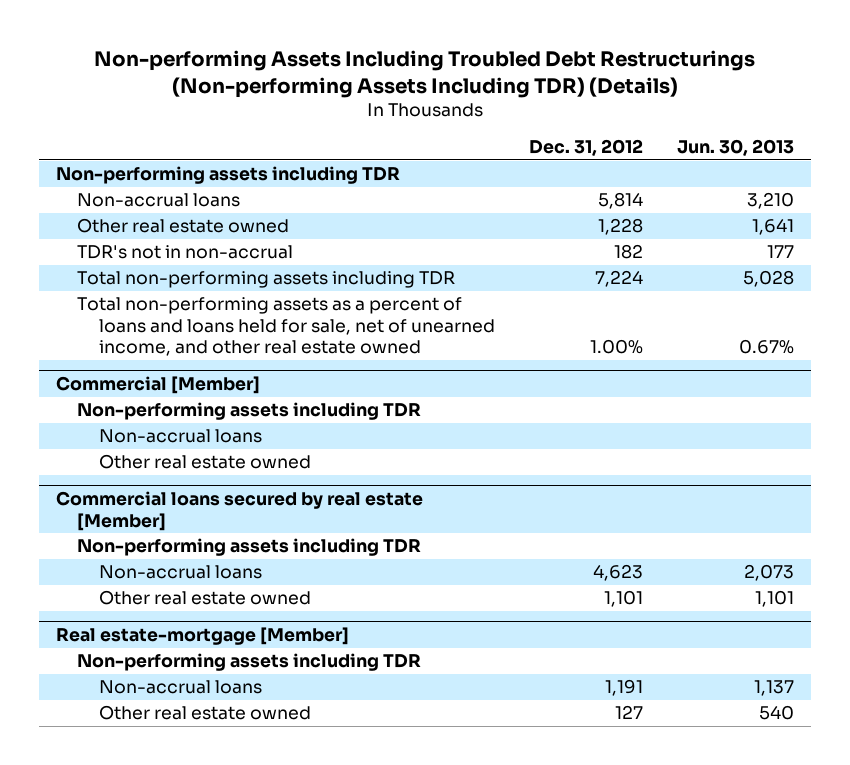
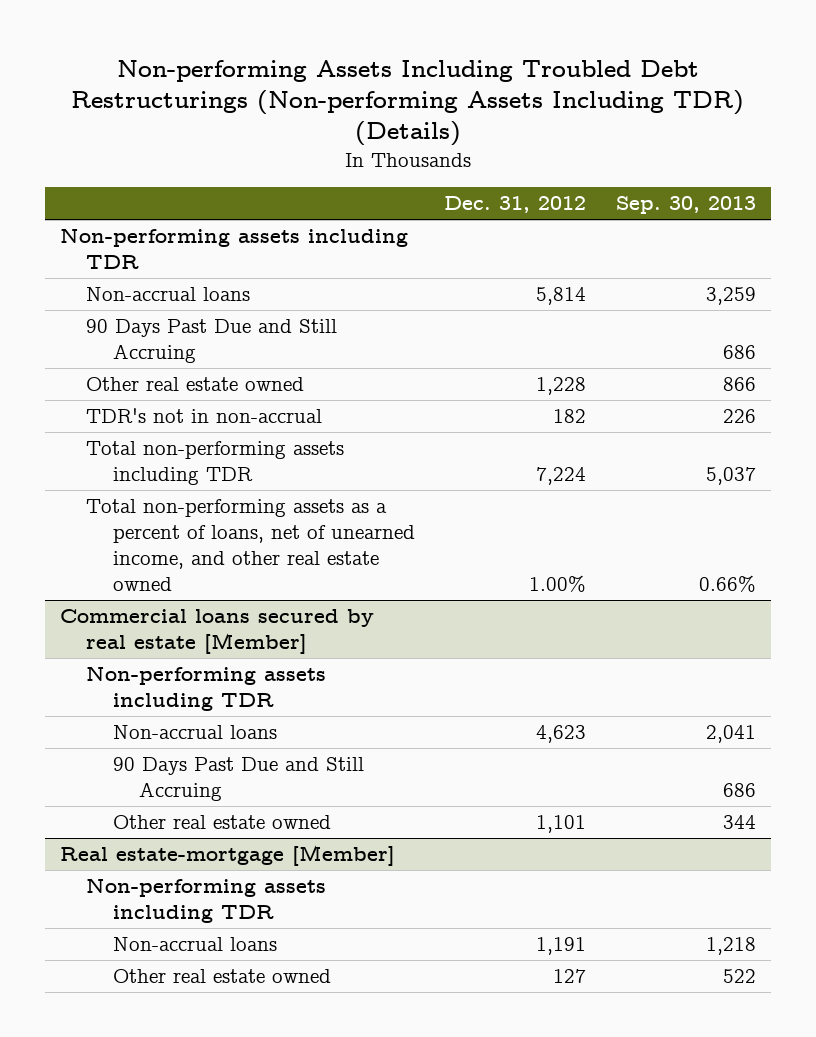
[676,138,794,156] Jun. 30, 2013 -> none
none -> [616,196,757,215] Sep. 30, 2013
none -> [86,319,338,364] 90 Days Past Due and Still Accruing
[55,376,260,395] Commercial [Member] -> none
[77,402,422,421] Non-performing assets including TDR -> none
[99,429,263,444] Non-accrual loans -> none
[99,454,312,470] Other real estate owned -> none
[77,297,496,357] Total non-performing assets as a percent of loans and loans held for sale, net of unearned income, and other real estate owned -> [86,499,415,591] Total non-performing assets as a percent of loans, net of unearned income, and other real estate owned
none -> [112,757,364,802] 90 Days Past Due and Still Accruing

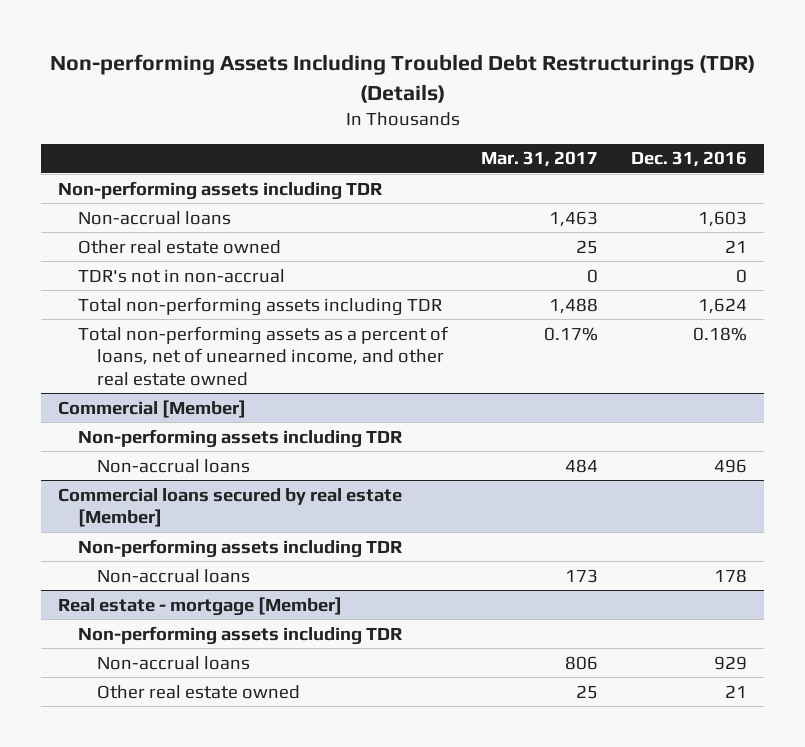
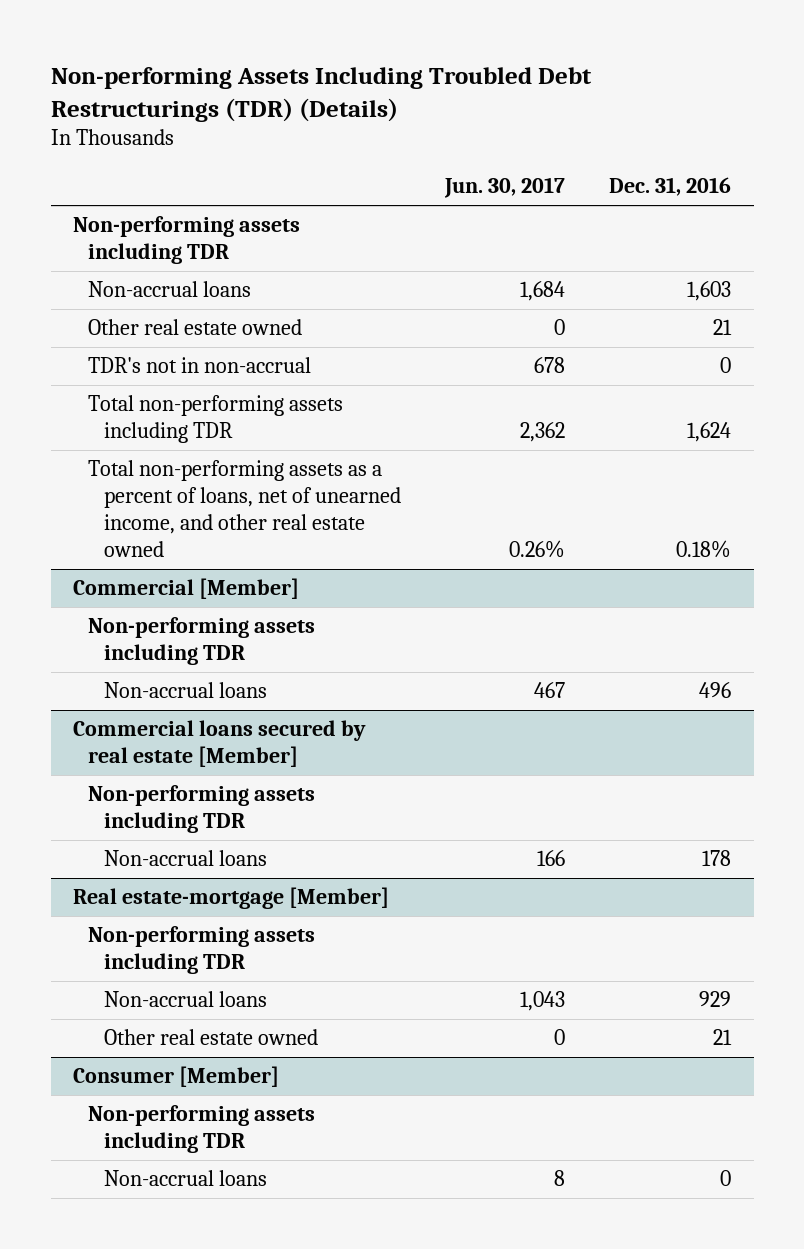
[480,151,598,168] Mar. 31, 2017 -> none
none -> [444,177,566,199] Jun. 30, 2017
[57,596,342,616] Real estate - mortgage [Member] -> [72,887,389,910] Real estate-mortgage [Member]
none -> [72,1066,279,1088] Consumer [Member]
none -> [88,1105,316,1154] Non-performing assets including TDR
none -> [103,1170,267,1187] Non-accrual loans

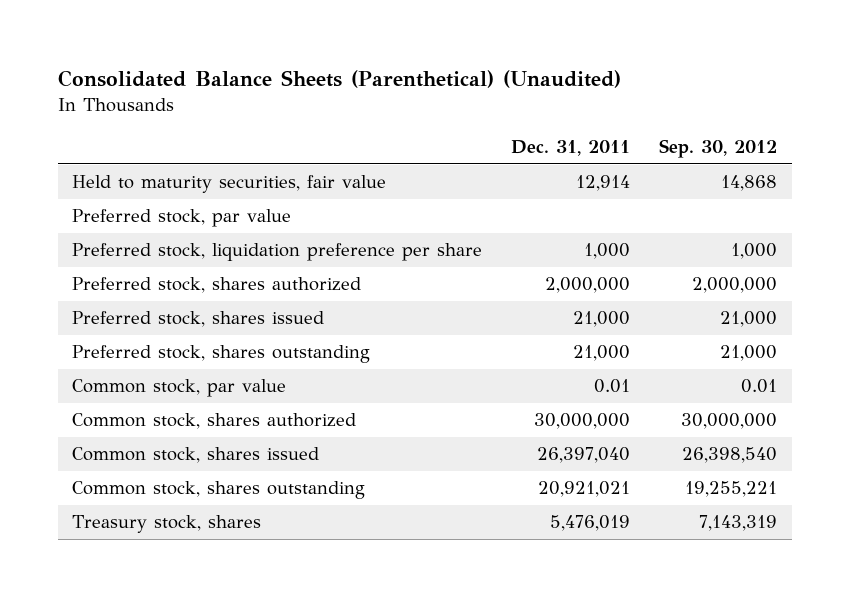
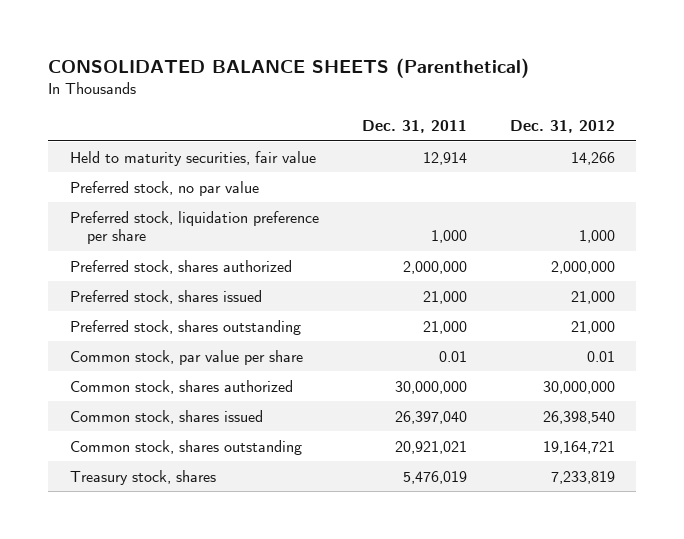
[57,70,621,89] Consolidated Balance Sheets (Parenthetical) (Unaudited) -> [47,57,529,78] CONSOLIDATED BALANCE SHEETS (Parenthetical)
[659,139,778,159] Sep. 30, 2012 -> none
none -> [509,120,615,134] Dec. 31, 2012
[72,209,292,228] Preferred stock, par value -> [69,180,259,196] Preferred stock, no par value
[72,379,287,398] Common stock, par value -> [69,349,303,365] Common stock, par value per share

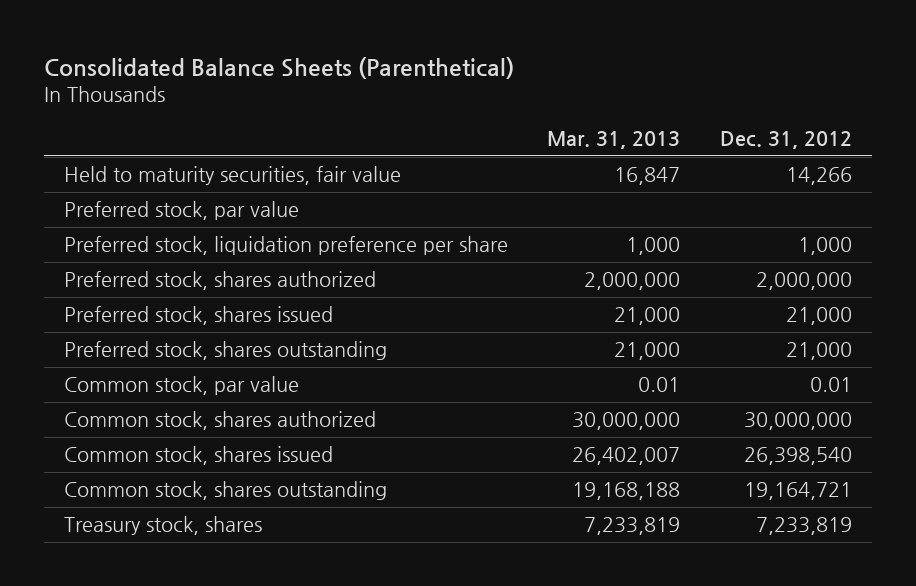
[47,57,529,78] CONSOLIDATED BALANCE SHEETS (Parenthetical) -> [44,56,515,79] Consolidated Balance Sheets (Parenthetical)
[361,120,467,134] Dec. 31, 2011 -> none
none -> [547,130,681,149] Mar. 31, 2013
[69,180,259,196] Preferred stock, no par value -> [63,201,299,221] Preferred stock, par value
[69,349,303,365] Common stock, par value per share -> [63,376,299,396] Common stock, par value

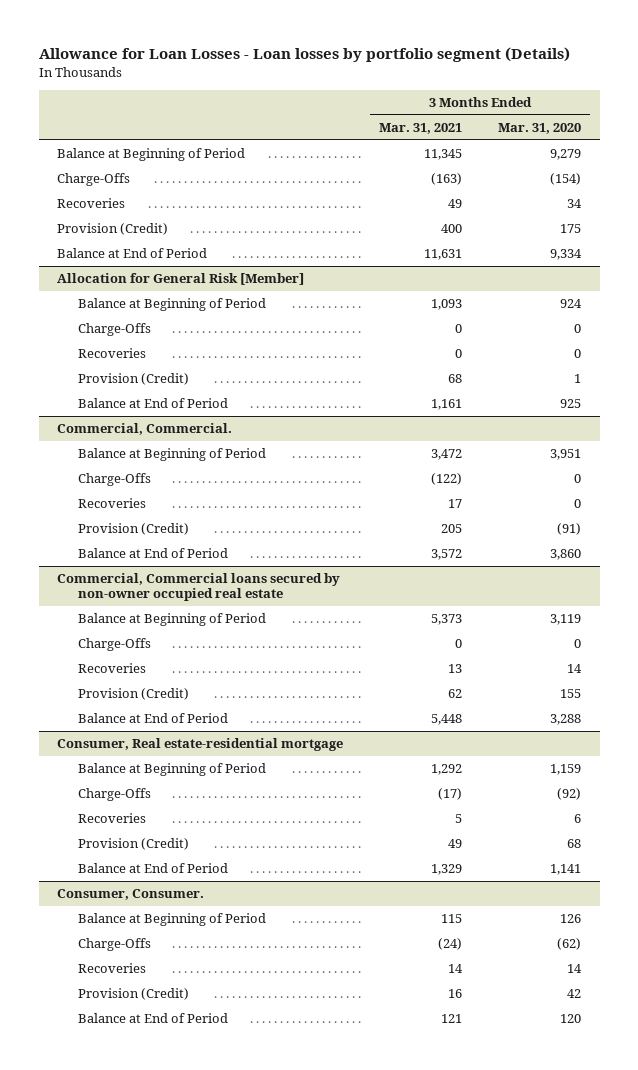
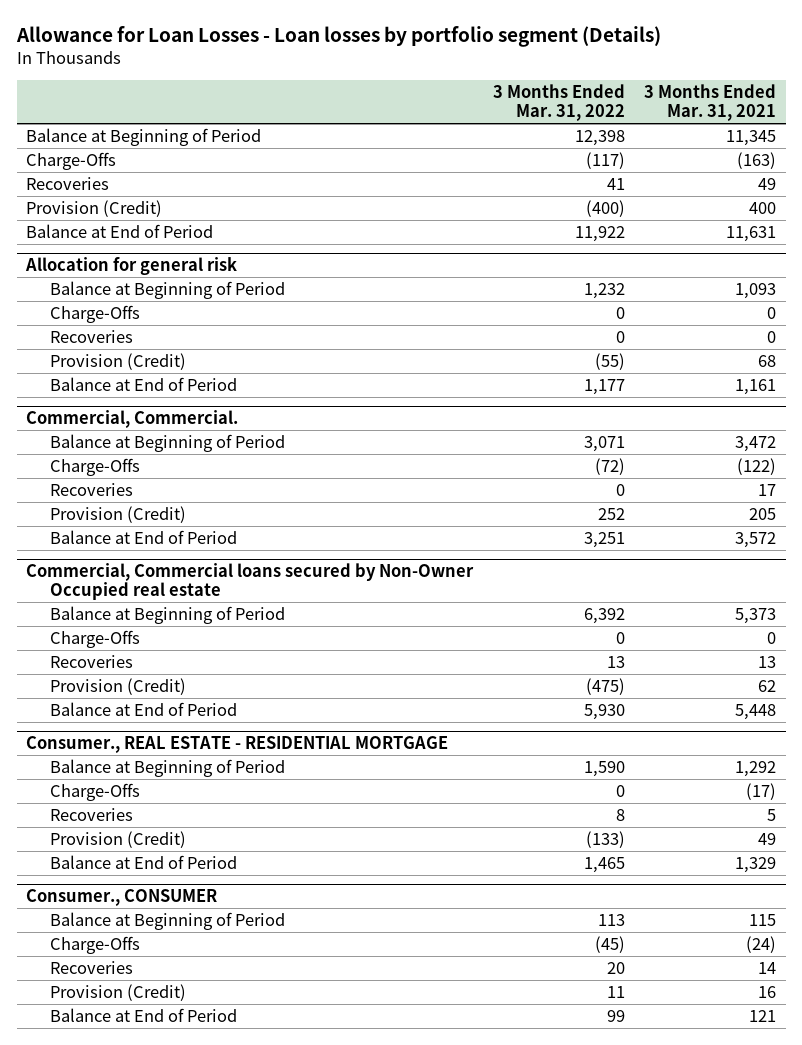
[498,123,582,135] Mar. 31, 2020 -> none
none -> [492,84,625,122] 3 Months Ended Mar. 31, 2022
[56,273,304,286] Allocation for General Risk [Member] -> [25,257,238,276] Allocation for general risk
[56,573,340,602] Commercial, Commercial loans secured by non-owner occupied real estate -> [26,563,475,601] Commercial, Commercial loans secured by Non-Owner Occupied real estate
[56,738,343,752] Consumer, Real estate-residential mortgage -> [26,736,449,754] Consumer., REAL ESTATE - RESIDENTIAL MORTGAGE
[56,889,204,901] Consumer, Consumer. -> [26,889,218,907] Consumer., CONSUMER

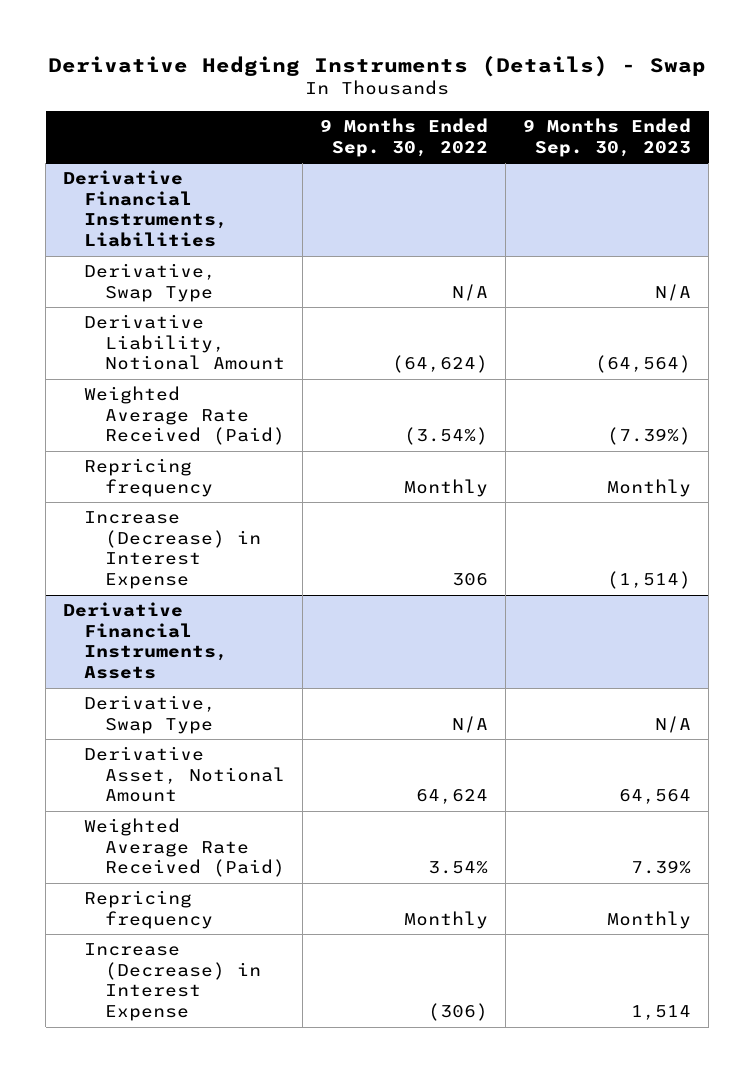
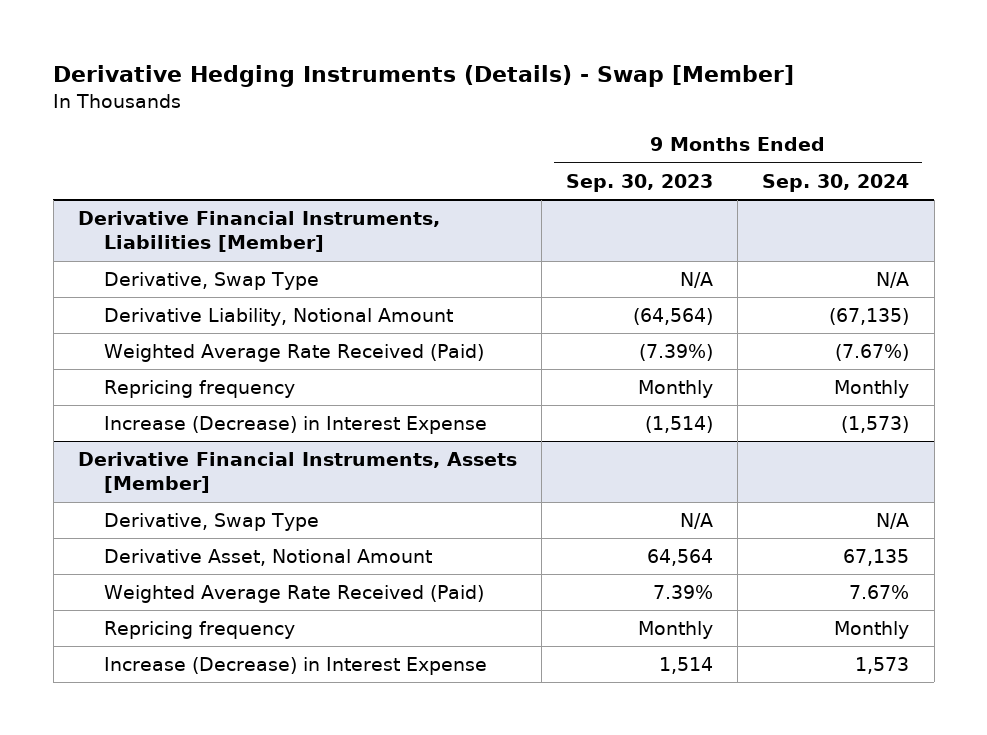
[48,55,707,77] Derivative Hedging Instruments (Details) - Swap -> [53,65,795,88] Derivative Hedging Instruments (Details) - Swap [Member]
[319,118,488,157] 9 Months Ended Sep. 30, 2022 -> none
none -> [762,173,910,192] Sep. 30, 2024
[63,170,228,248] Derivative Financial Instruments, Liabilities -> [77,211,440,253] Derivative Financial Instruments, Liabilities [Member]
[63,602,228,680] Derivative Financial Instruments, Assets -> [77,452,517,494] Derivative Financial Instruments, Assets [Member]

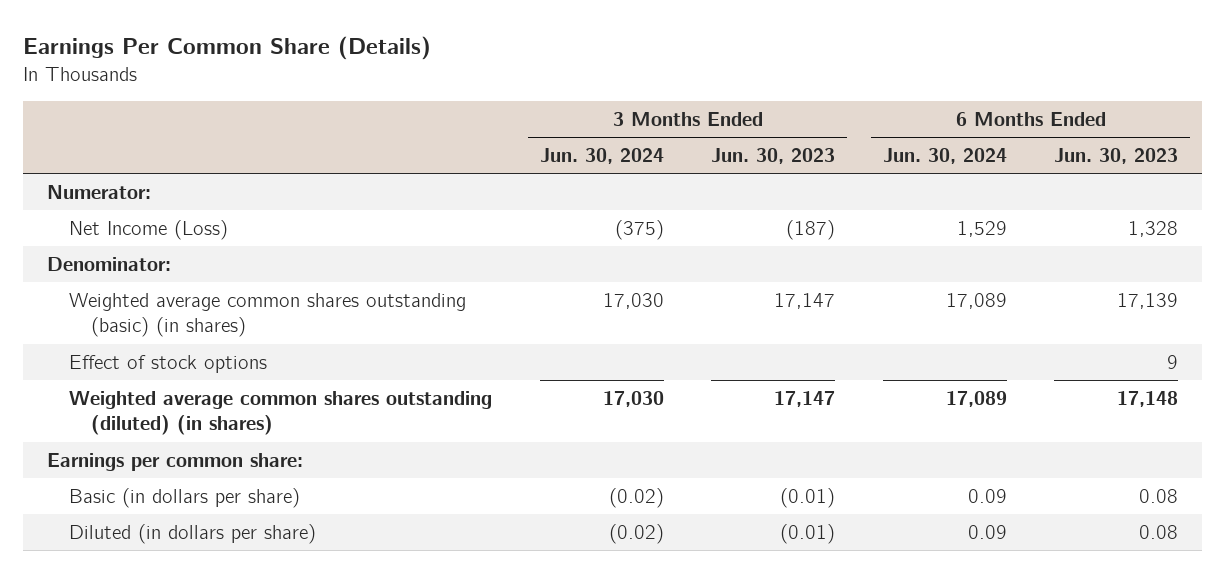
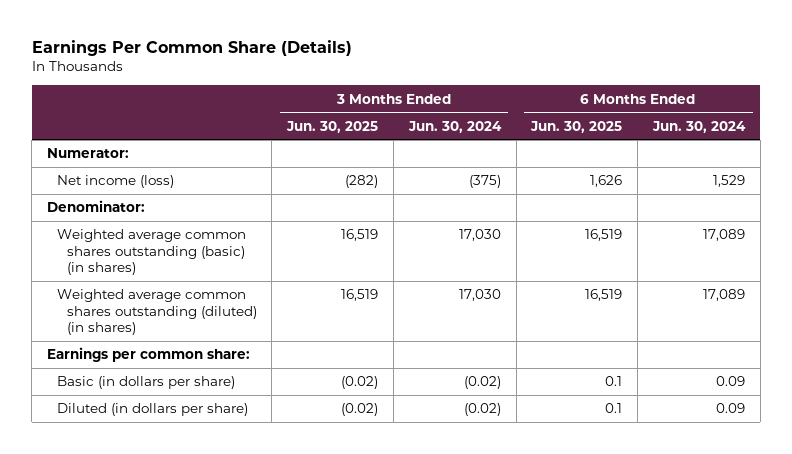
[711,148,836,165] Jun. 30, 2023 -> none
[1054,148,1179,165] Jun. 30, 2023 -> none
none -> [286,120,379,133] Jun. 30, 2025
none -> [530,120,623,133] Jun. 30, 2025
[69,219,229,240] Net Income (Loss) -> [56,175,174,189] Net income (loss)
[69,354,268,373] Effect of stock options -> none

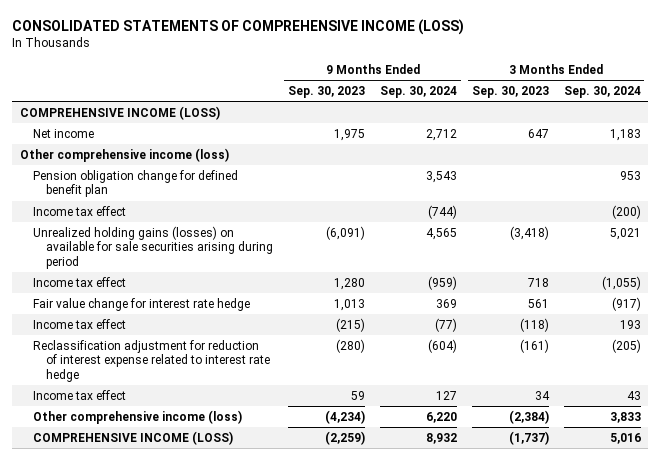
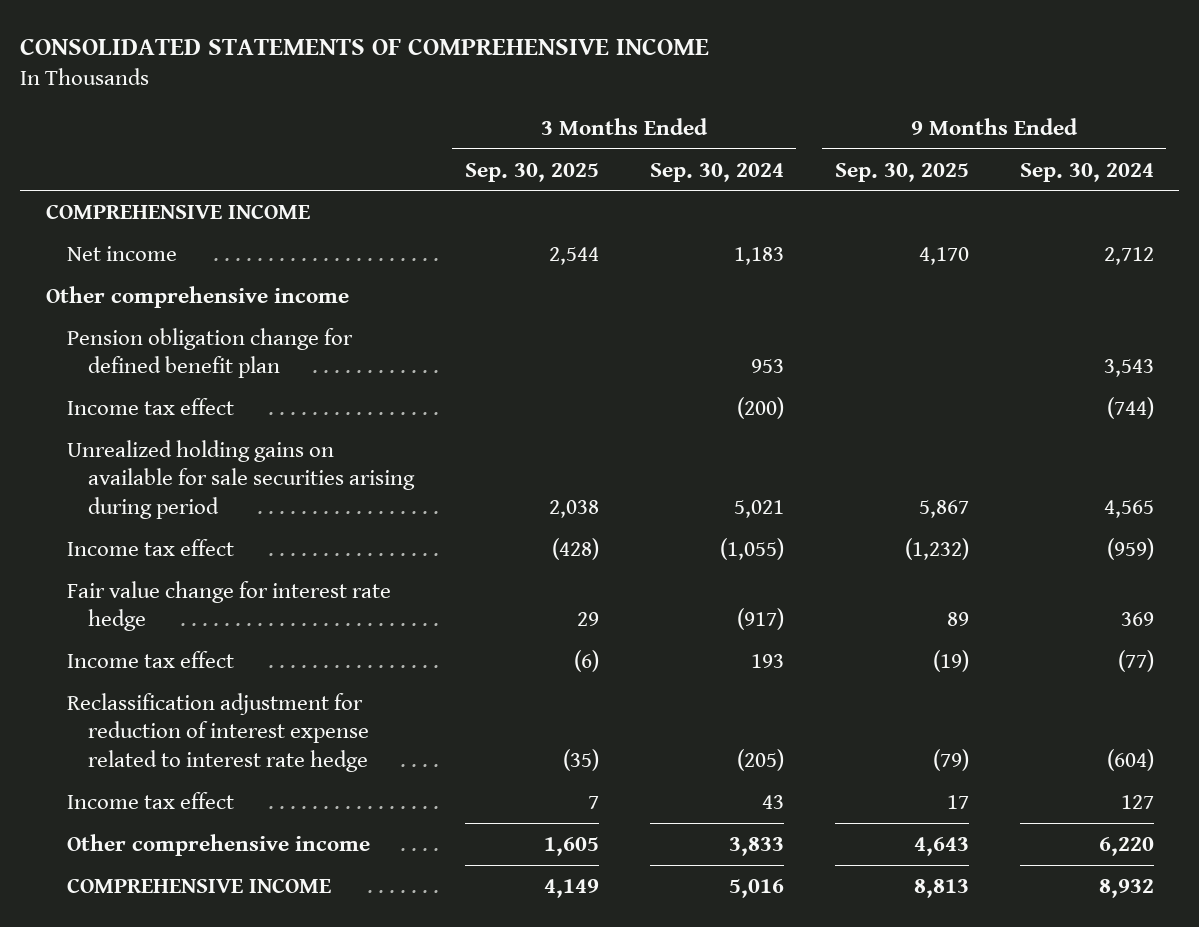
[12,18,465,35] CONSOLIDATED STATEMENTS OF COMPREHENSIVE INCOME (LOSS) -> [20,37,710,55] CONSOLIDATED STATEMENTS OF COMPREHENSIVE INCOME
[288,86,366,99] Sep. 30, 2023 -> none
[471,86,549,99] Sep. 30, 2023 -> none
none -> [464,162,599,182] Sep. 30, 2025
none -> [834,162,969,182] Sep. 30, 2025
[19,105,220,120] COMPREHENSIVE INCOME (LOSS) -> [45,203,310,219] COMPREHENSIVE INCOME
[19,147,229,162] Other comprehensive income (loss) -> [45,285,349,308] Other comprehensive income
[32,225,274,269] Unrealized holding gains (losses) on available for sale securities arising during period -> [66,439,415,520] Unrealized holding gains on available for sale securities arising during period
[32,409,242,424] Other comprehensive income (loss) -> [66,833,370,856] Other comprehensive income
[32,430,233,445] COMPREHENSIVE INCOME (LOSS) -> [66,877,331,893] COMPREHENSIVE INCOME

